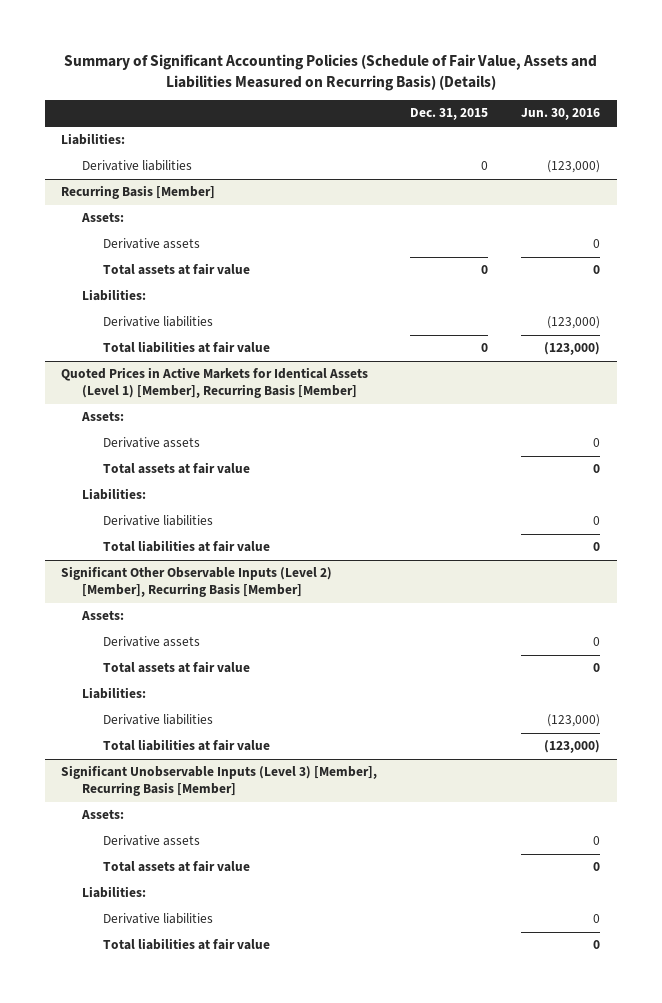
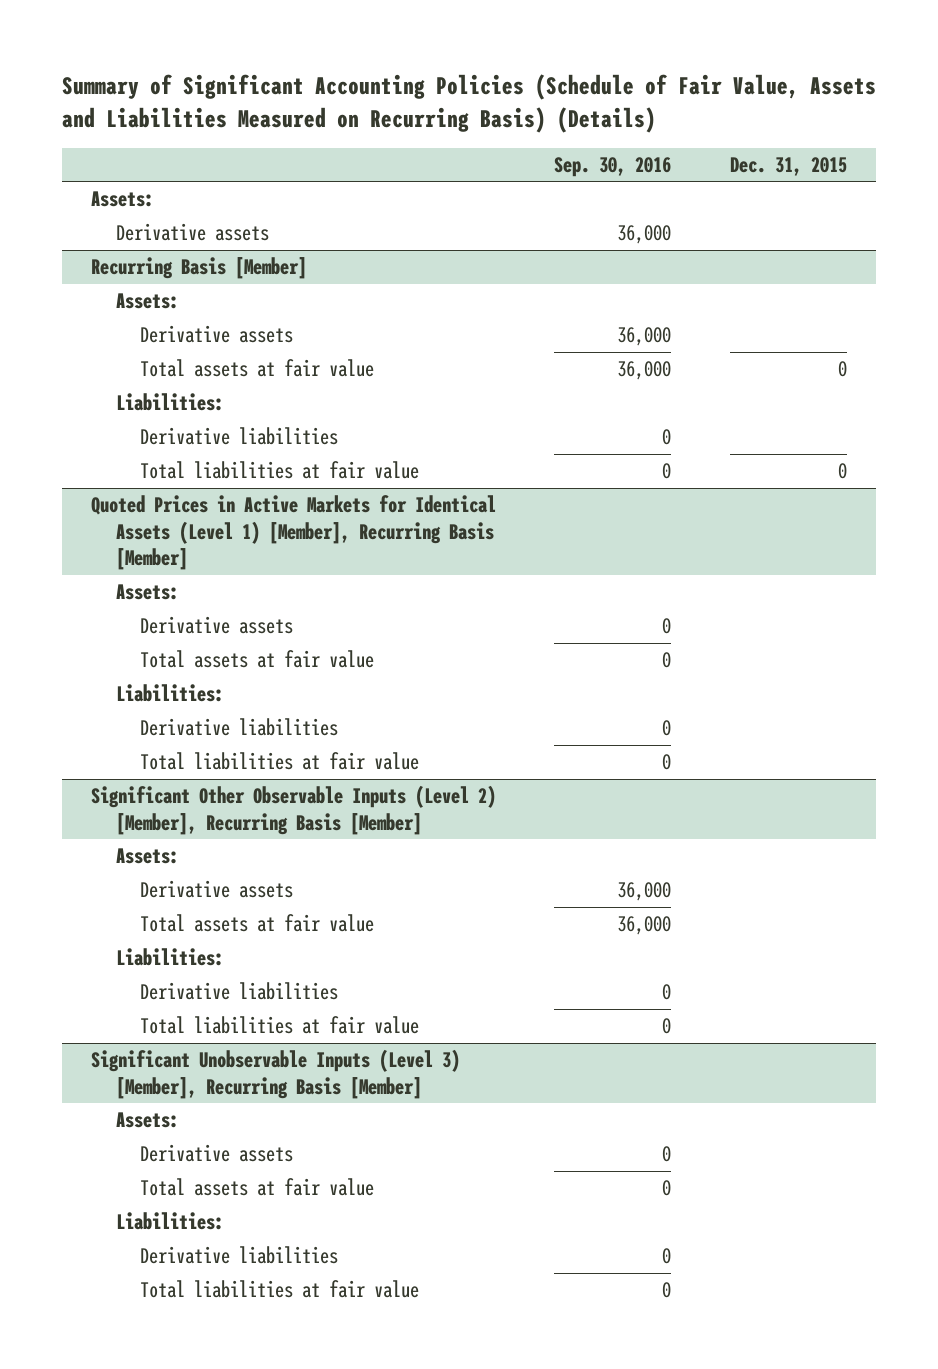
[521,108,601,121] Jun. 30, 2016 -> none
none -> [554,157,672,178] Sep. 30, 2016
[61,133,126,146] Liabilities: -> none
[82,160,193,172] Derivative liabilities -> none
none -> [91,191,155,208] Assets:
none -> [115,223,269,242] Derivative assets

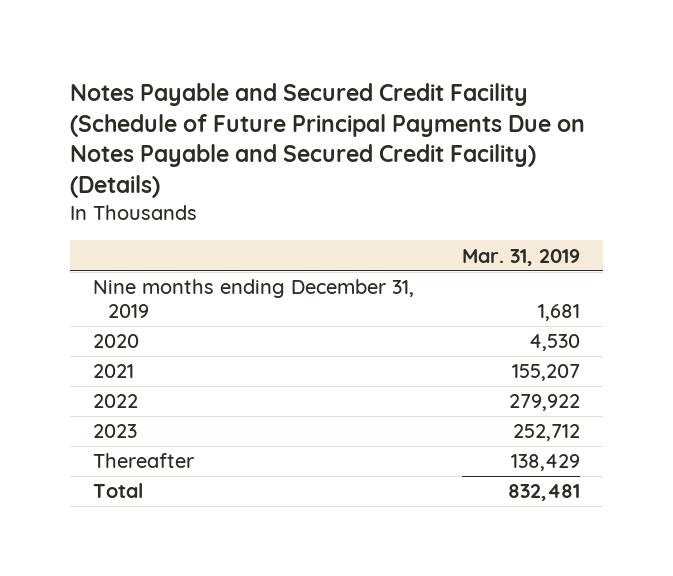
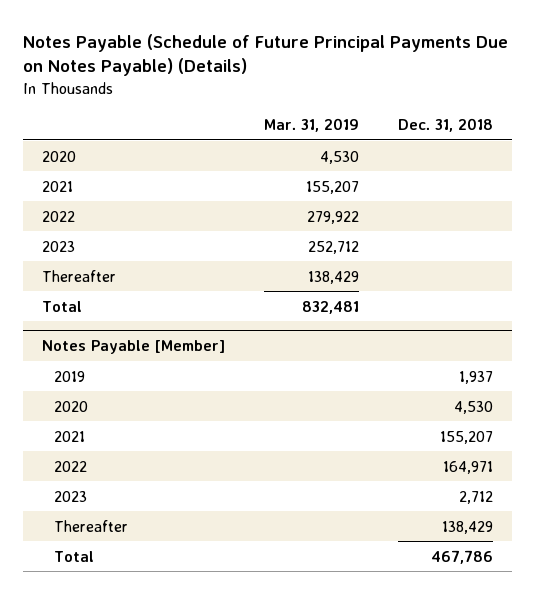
[69,82,585,199] Notes Payable and Secured Credit Facility (Schedule of Future Principal Payments Due on Notes Payable and Secured Credit Facility) (Details) -> [23,33,509,77] Notes Payable (Schedule of Future Principal Payments Due on Notes Payable) (Details)
none -> [397,117,493,132] Dec. 31, 2018
[93,279,415,318] Nine months ending December 31, 2019 -> none
none -> [42,340,226,355] Notes Payable [Member]
none -> [53,370,85,382] 2019
none -> [53,400,88,412] 2020
none -> [53,430,85,442] 2021
none -> [53,460,87,472] 2022
none -> [53,490,87,502] 2023
none -> [53,519,128,532] Thereafter
none -> [53,550,94,562] Total

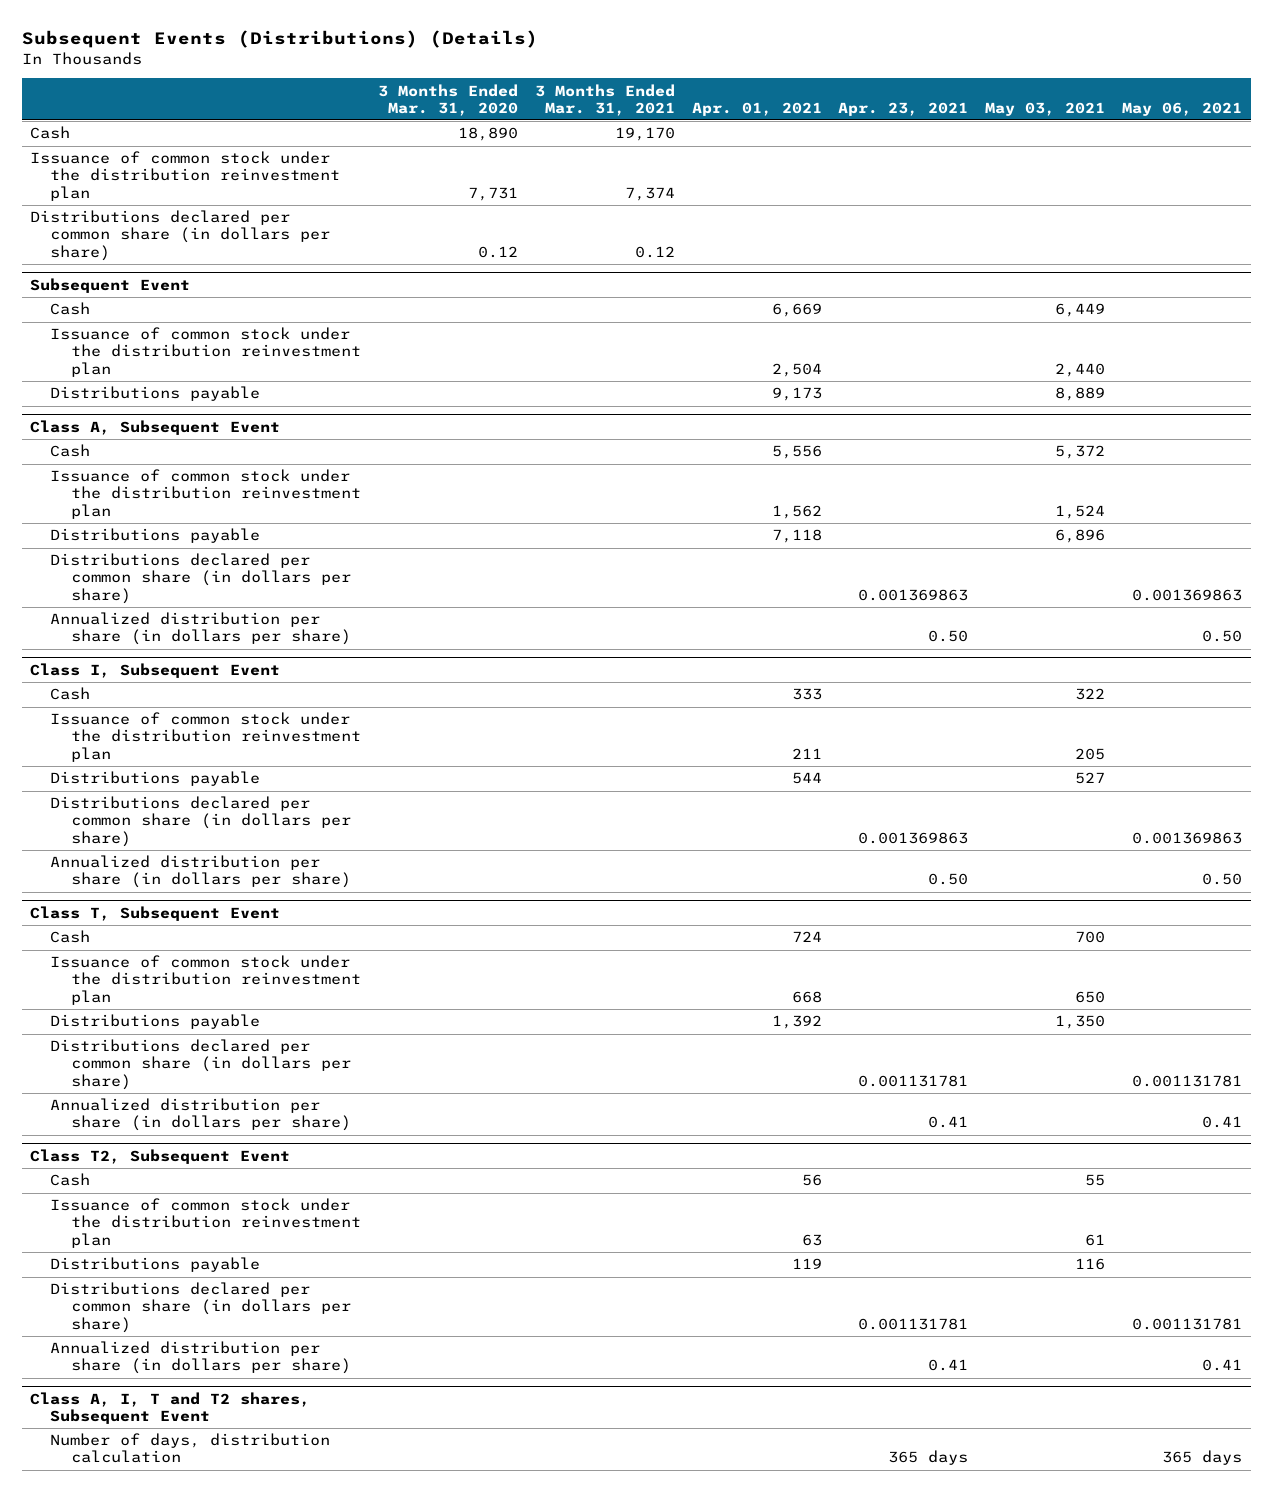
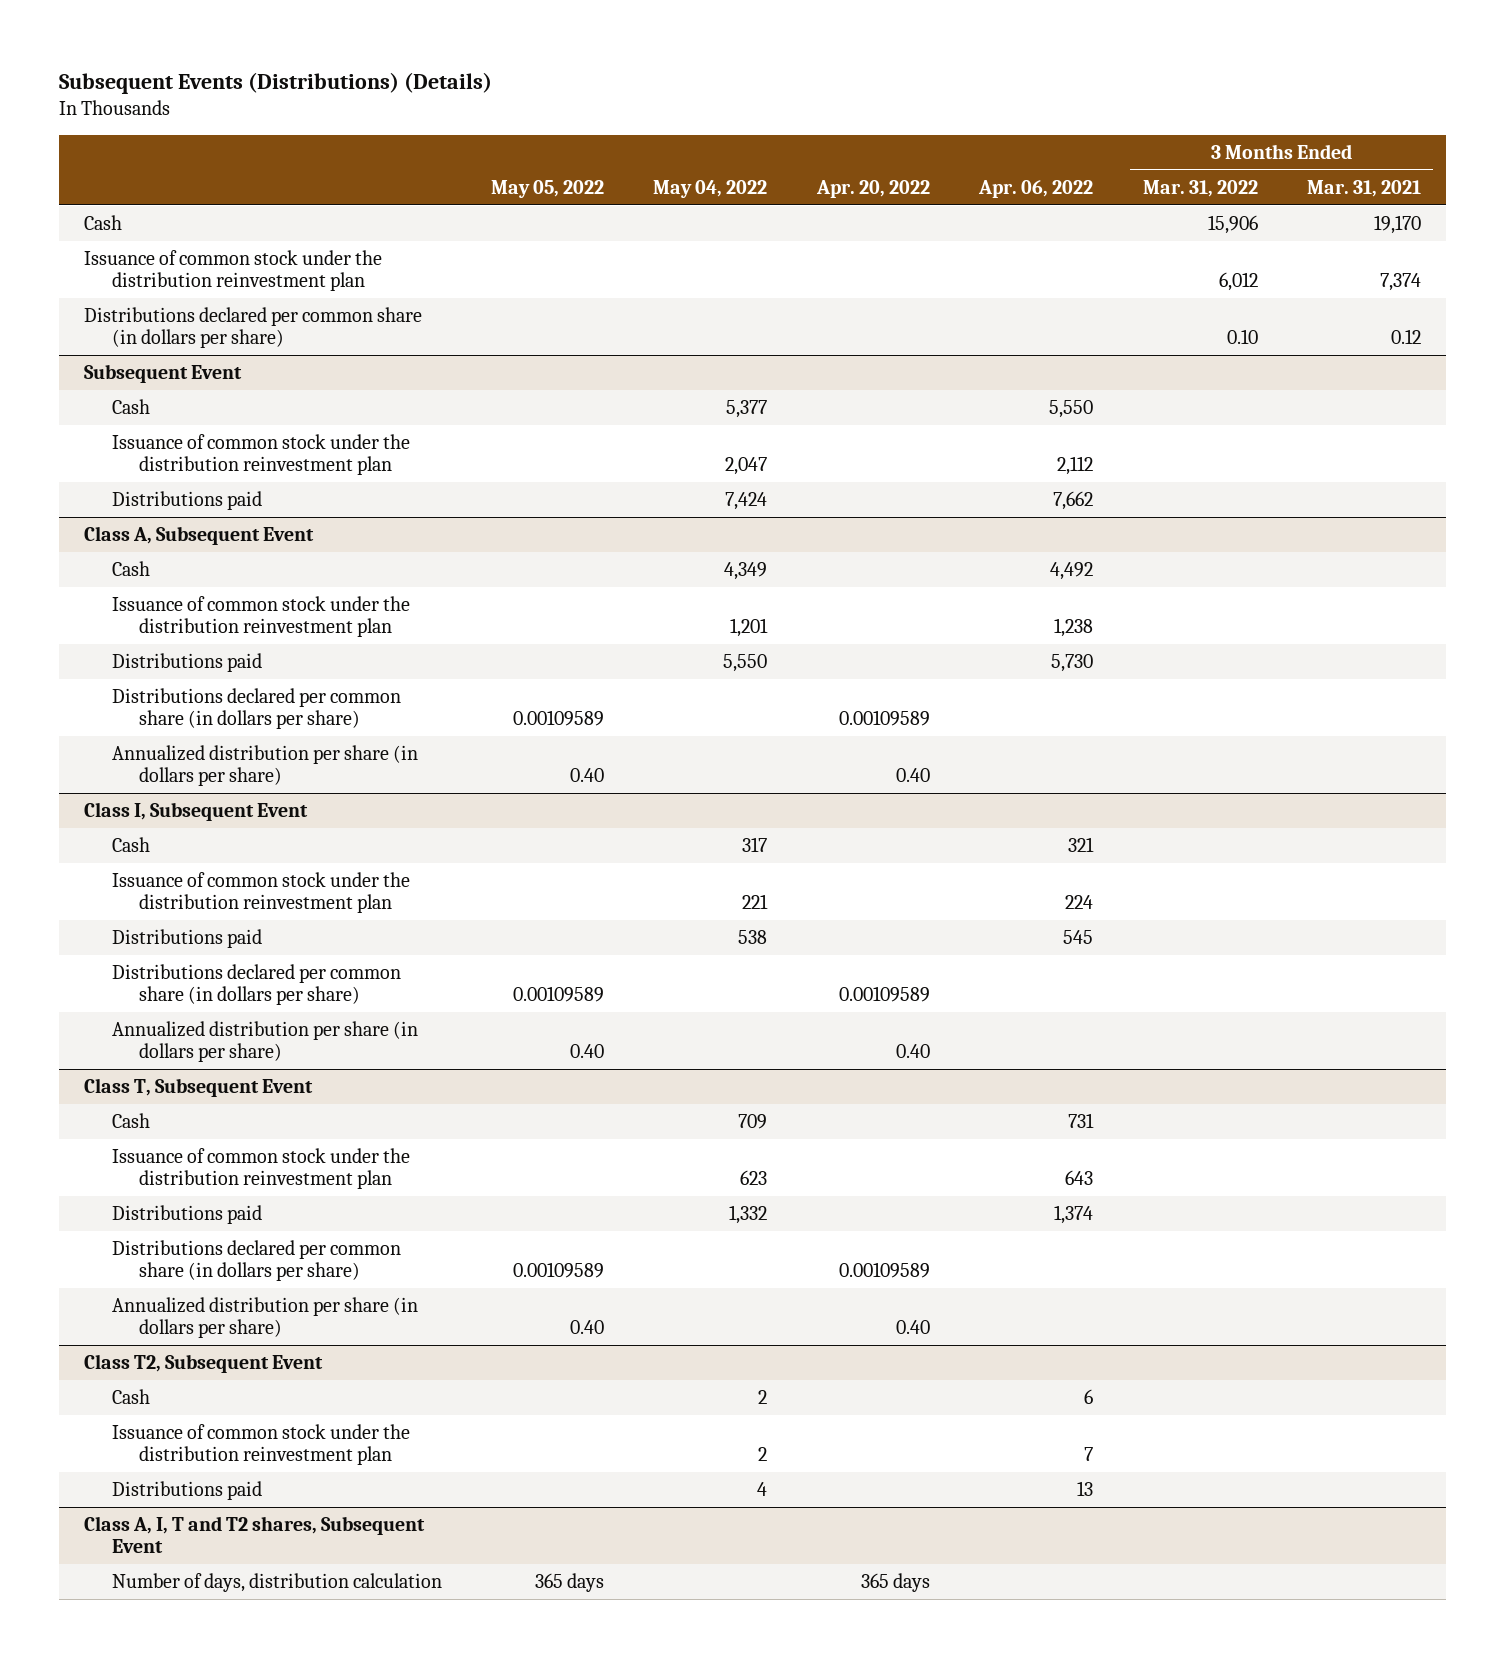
[377,83,518,116] 3 Months Ended Mar. 31, 2020 -> none
[691,101,822,116] Apr. 01, 2021 -> none
[838,101,969,116] Apr. 23, 2021 -> none
[985,101,1106,116] May 03, 2021 -> none
[1122,101,1243,116] May 06, 2021 -> none
none -> [491,179,605,198] May 05, 2022
none -> [653,179,768,198] May 04, 2022
none -> [815,179,930,198] Apr. 20, 2022
none -> [978,179,1094,198] Apr. 06, 2022
none -> [1142,179,1258,197] Mar. 31, 2022
[50,386,261,402] Distributions payable -> [111,491,262,511] Distributions paid
[50,528,261,544] Distributions payable -> [111,653,262,673] Distributions paid
[50,771,261,787] Distributions payable -> [111,929,262,949] Distributions paid
[50,1014,261,1030] Distributions payable -> [111,1205,262,1225] Distributions paid
[50,1282,351,1333] Distributions declared per common share (in dollars per share) -> none
[50,1341,351,1375] Annualized distribution per share (in dollars per share) -> none
[50,1257,261,1273] Distributions payable -> [111,1481,262,1501] Distributions paid

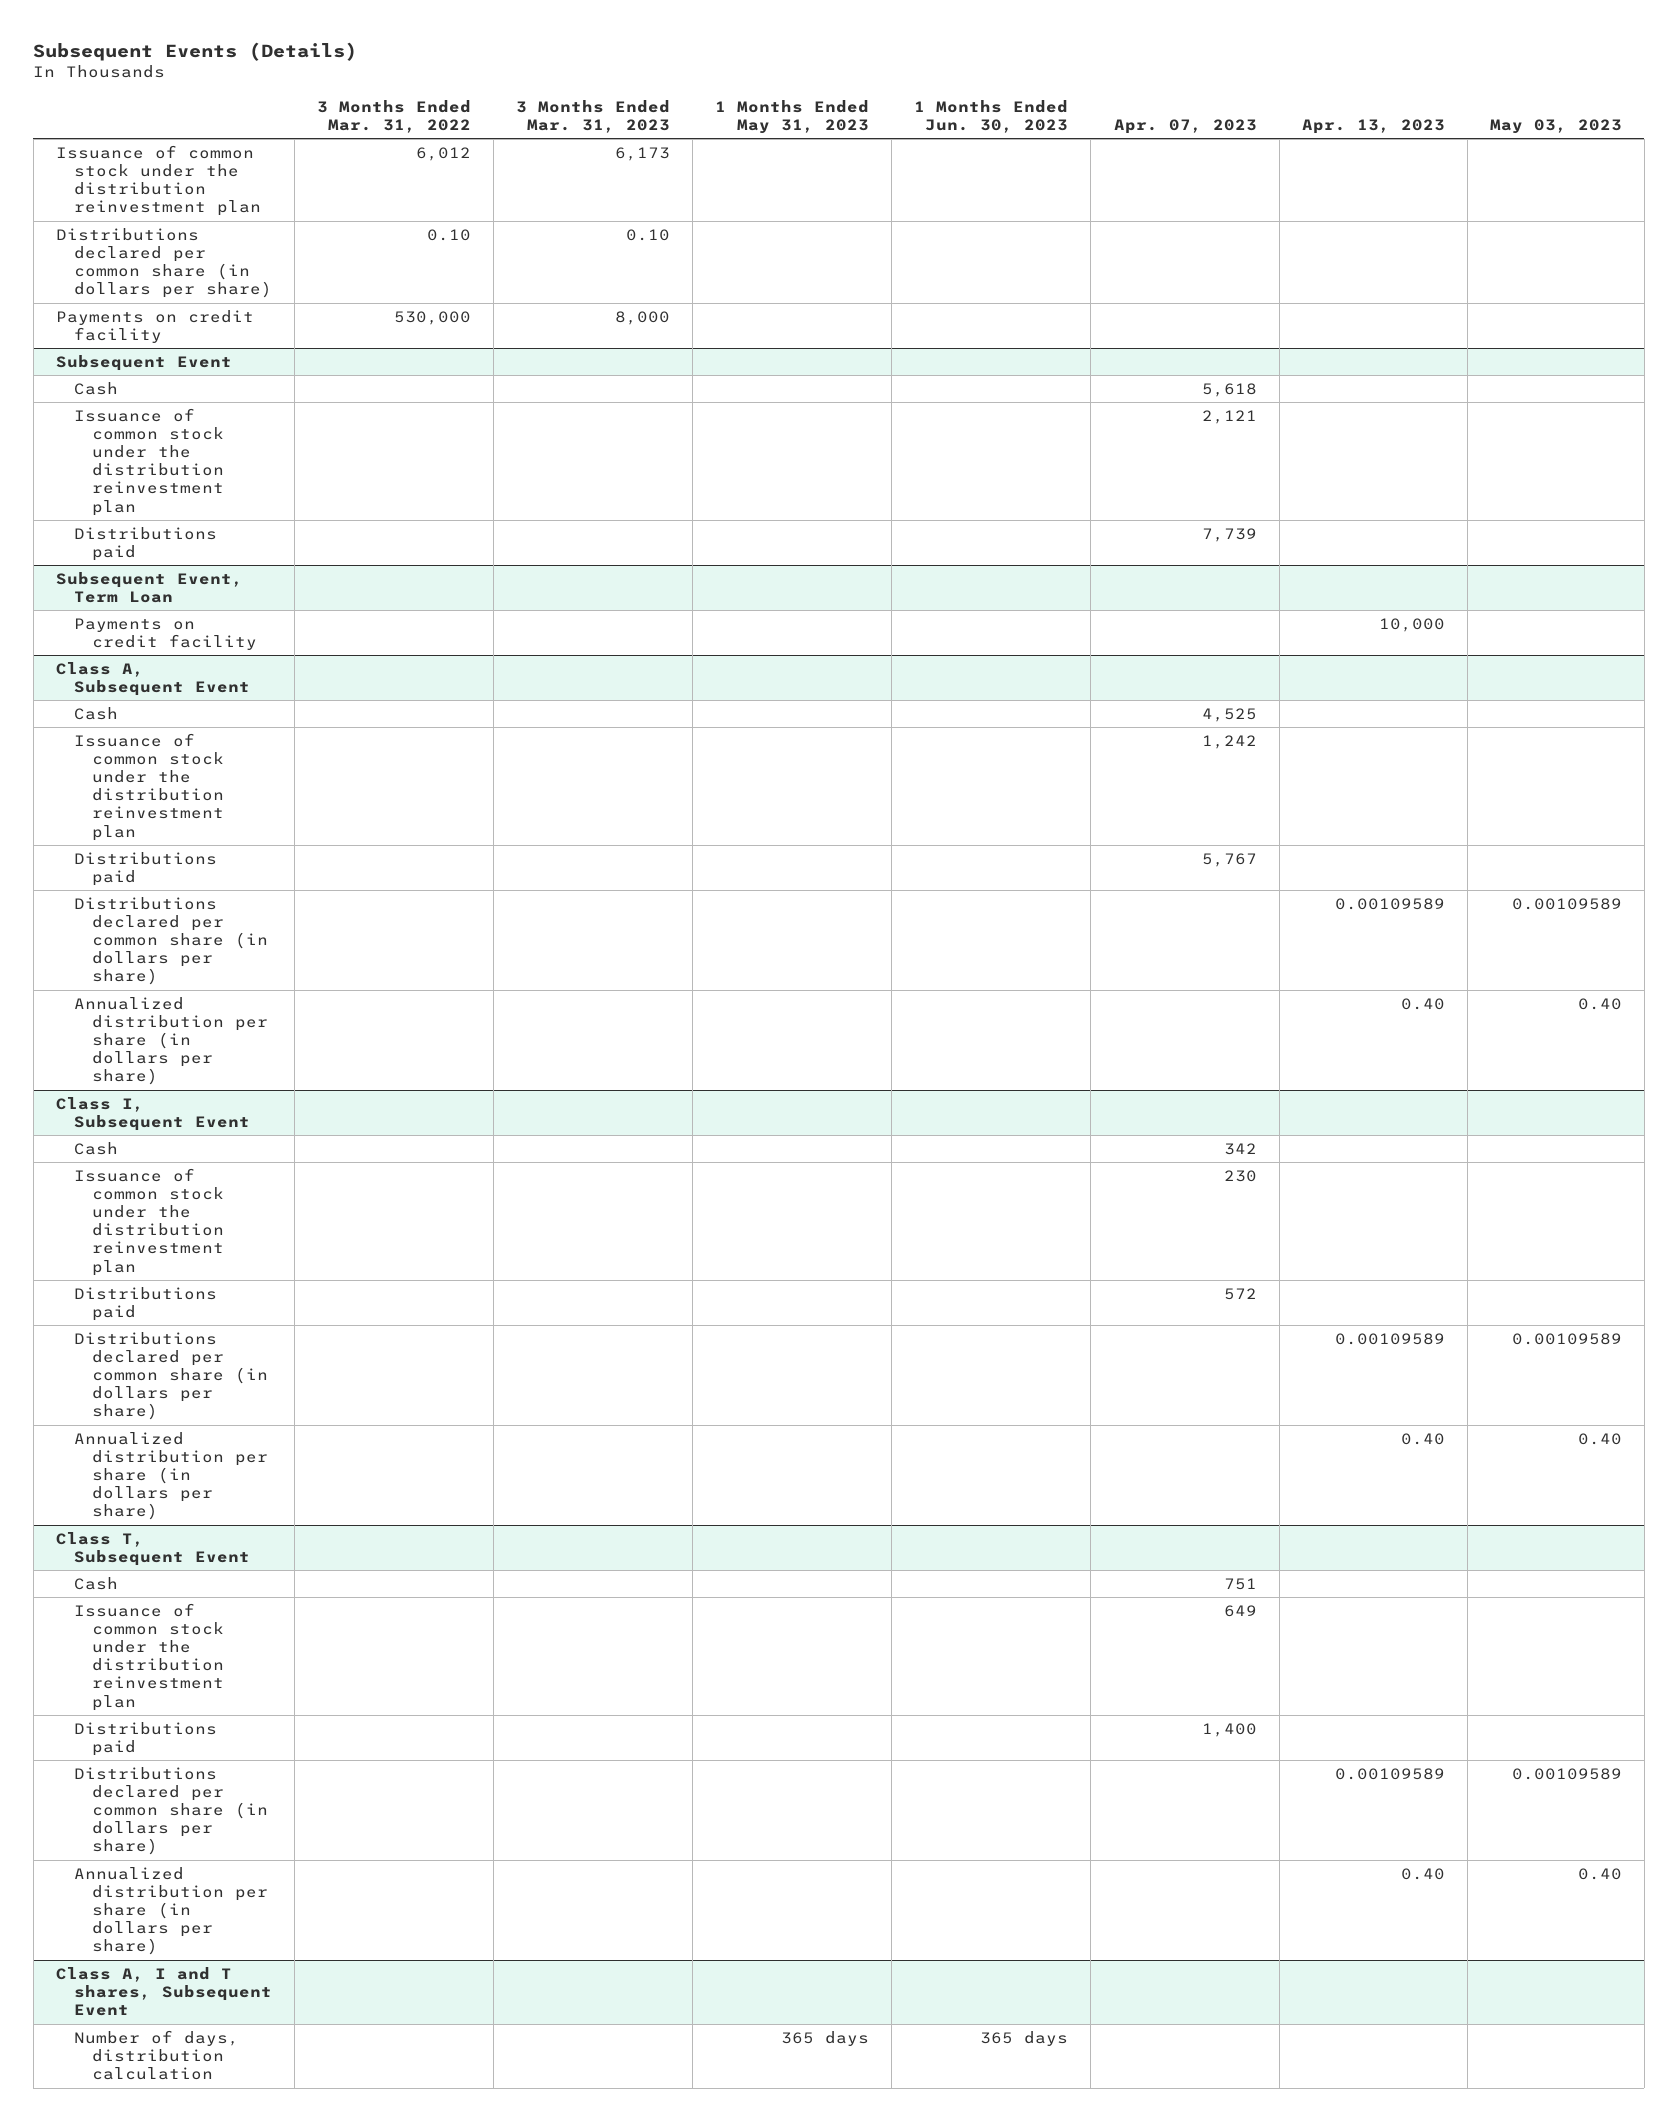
[59,72,493,95] Subsequent Events (Distributions) (Details) -> [33,41,358,61] Subsequent Events (Details)
[491,179,605,198] May 05, 2022 -> none
[653,179,768,198] May 04, 2022 -> none
[815,179,930,198] Apr. 20, 2022 -> none
[978,179,1094,198] Apr. 06, 2022 -> none
[1307,179,1422,197] Mar. 31, 2021 -> none
none -> [516,99,671,133] 3 Months Ended Mar. 31, 2023
none -> [715,99,870,134] 1 Months Ended May 31, 2023
none -> [914,99,1069,133] 1 Months Ended Jun. 30, 2023
none -> [1113,118,1257,134] Apr. 07, 2023
none -> [1301,118,1445,134] Apr. 13, 2023
none -> [1489,118,1622,134] May 03, 2023
[84,215,123,231] Cash -> none
none -> [55,310,254,344] Payments on credit facility
none -> [55,572,243,604] Subsequent Event, Term Loan
none -> [74,618,258,651] Payments on credit facility
[84,1354,324,1374] Class T2, Subsequent Event -> none
[111,1389,150,1405] Cash -> none
[111,1424,410,1466] Issuance of common stock under the distribution reinvestment plan -> none
[111,1481,262,1501] Distributions paid -> none
[84,1516,426,1554] Class A, I, T and T2 shares, Subsequent Event -> [55,1967,273,2017] Class A, I and T shares, Subsequent Event

